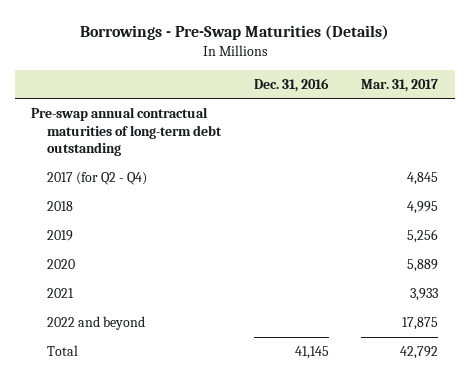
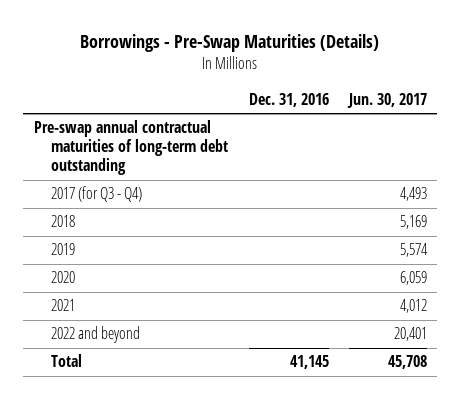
[361,78,439,92] Mar. 31, 2017 -> none
none -> [347,92,428,108] Jun. 30, 2017
[47,171,148,185] 2017 (for Q2 - Q4) -> [51,186,143,203] 2017 (for Q3 - Q4)

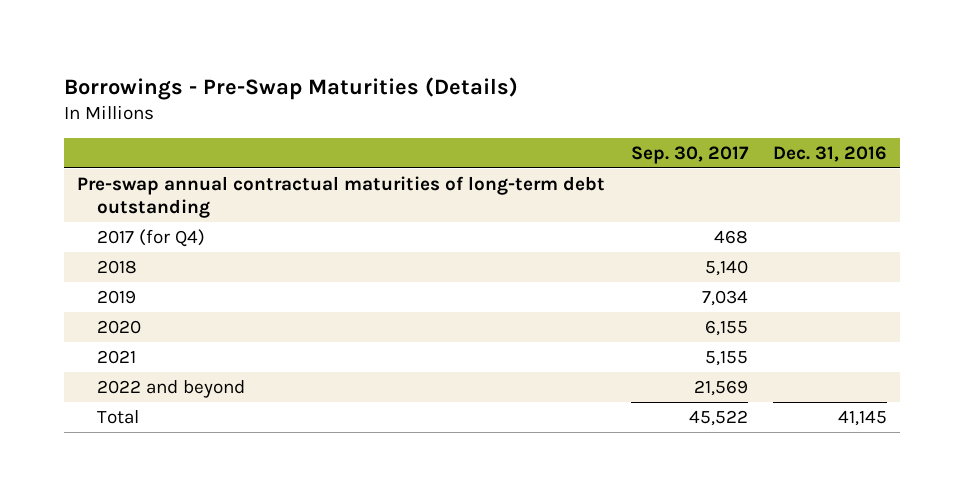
[347,92,428,108] Jun. 30, 2017 -> none
none -> [630,146,749,165] Sep. 30, 2017
[51,186,143,203] 2017 (for Q3 - Q4) -> [96,228,205,247] 2017 (for Q4)

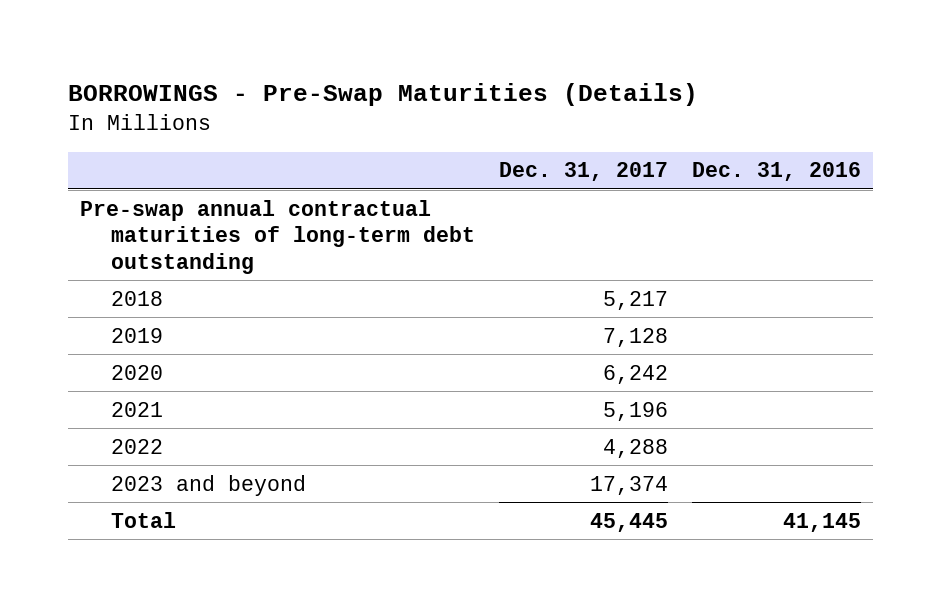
[64,76,519,100] Borrowings - Pre-Swap Maturities (Details) -> [68,83,699,107] BORROWINGS - Pre-Swap Maturities (Details)
[630,146,749,165] Sep. 30, 2017 -> none
none -> [499,162,669,182] Dec. 31, 2017
[96,228,205,247] 2017 (for Q4) -> none
none -> [111,438,164,454] 2022
[96,379,245,398] 2022 and beyond -> [111,474,307,496] 2023 and beyond

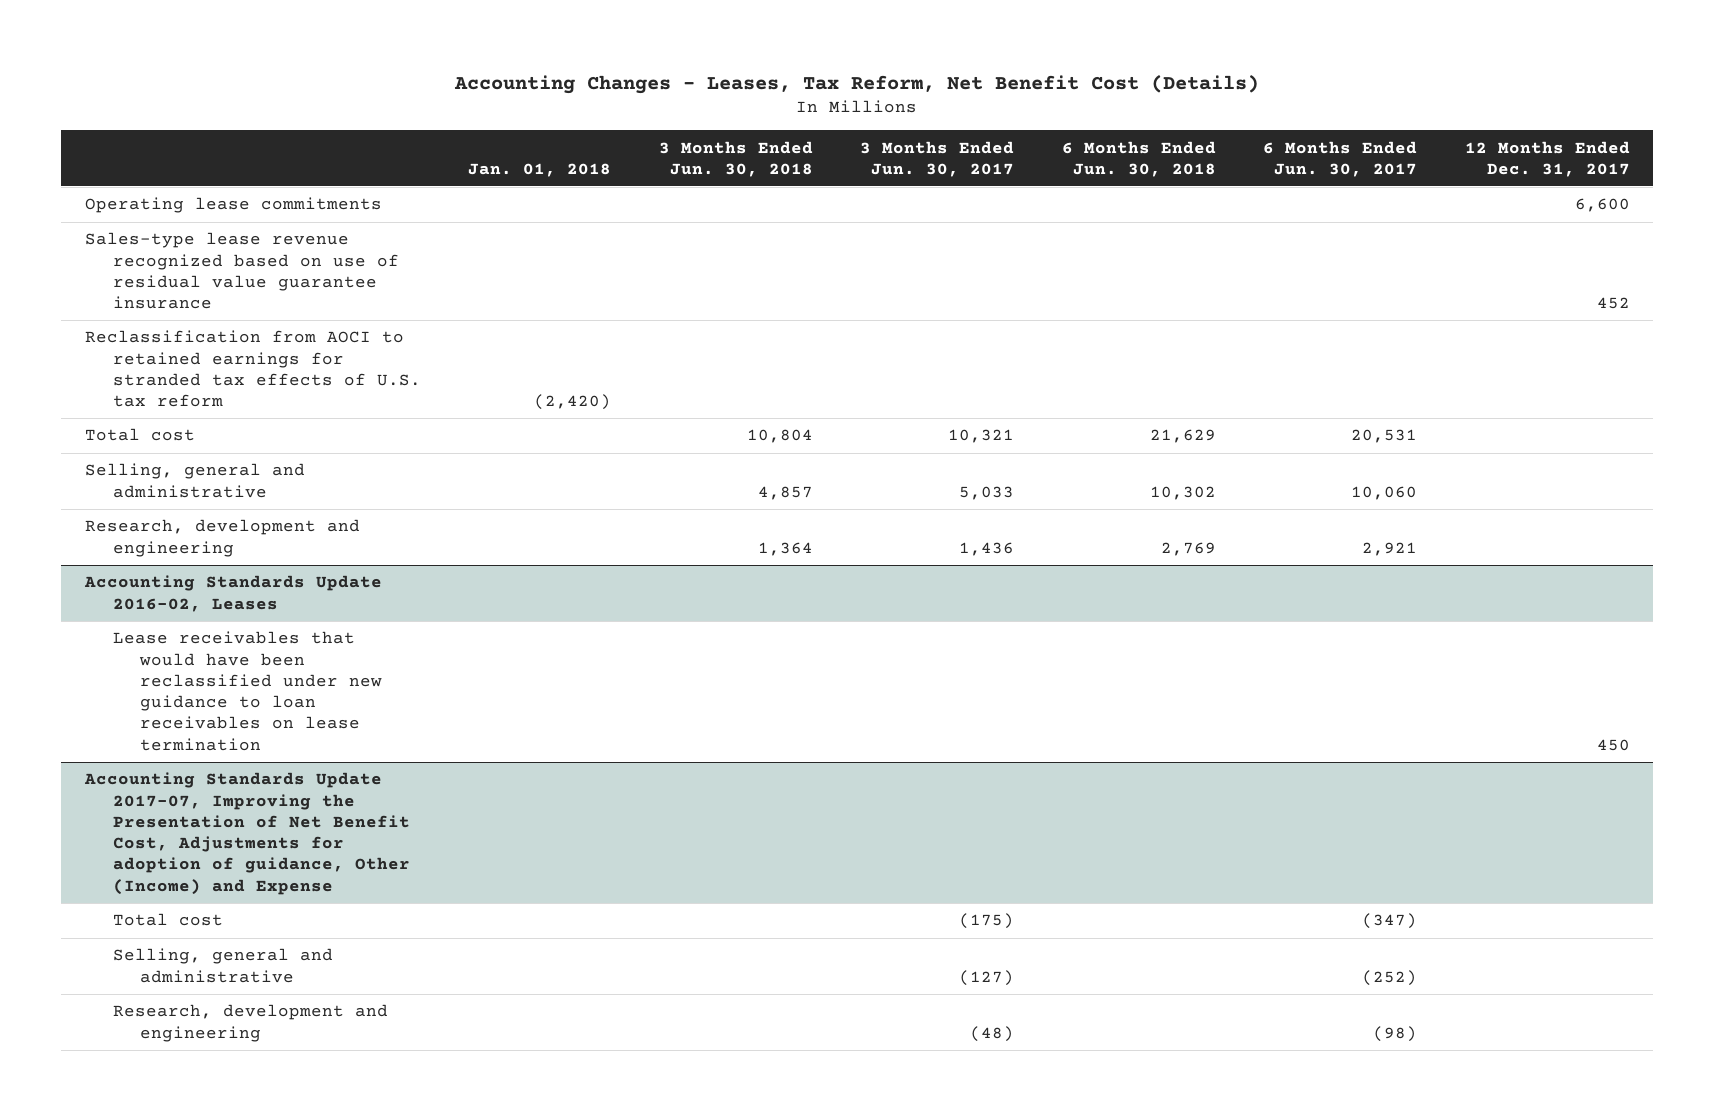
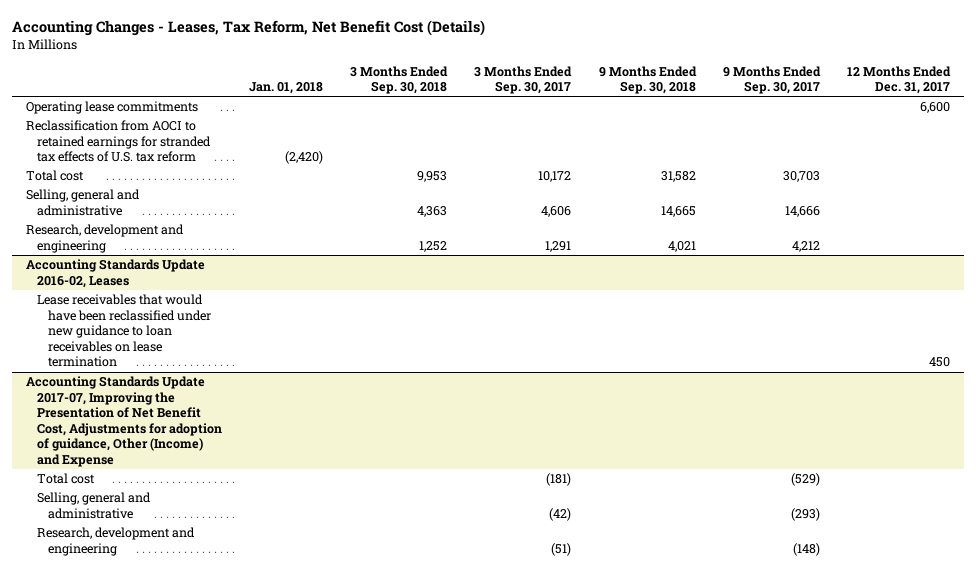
[658,140,813,177] 3 Months Ended Jun. 30, 2018 -> none
[860,140,1015,177] 3 Months Ended Jun. 30, 2017 -> none
[1061,140,1216,177] 6 Months Ended Jun. 30, 2018 -> none
[1263,140,1418,177] 6 Months Ended Jun. 30, 2017 -> none
none -> [350,65,449,95] 3 Months Ended Sep. 30, 2018
none -> [474,65,573,95] 3 Months Ended Sep. 30, 2017
none -> [598,65,697,95] 9 Months Ended Sep. 30, 2018
none -> [722,65,821,95] 9 Months Ended Sep. 30, 2017
[84,232,399,310] Sales-type lease revenue recognized based on use of residual value guarantee insurance -> none

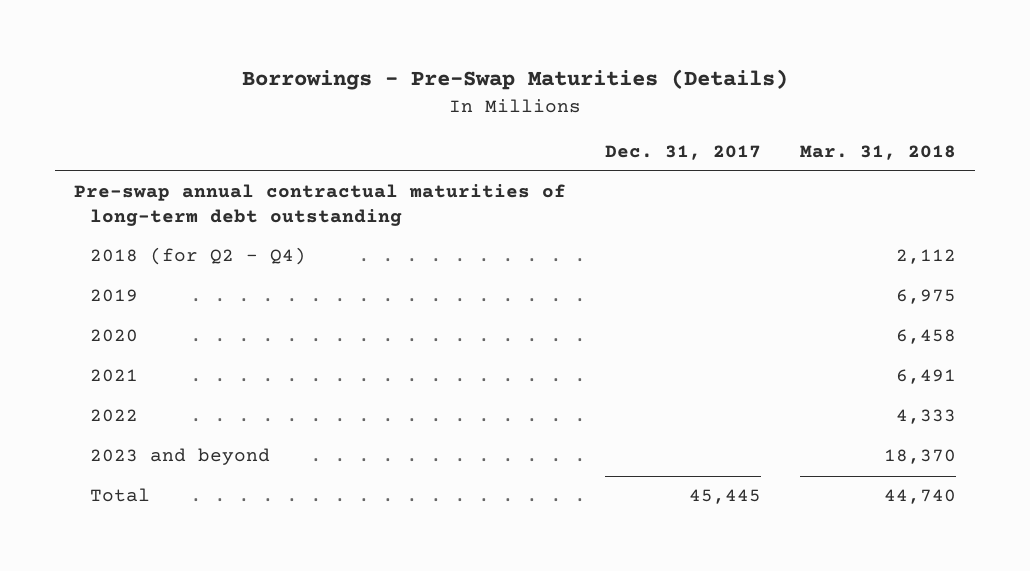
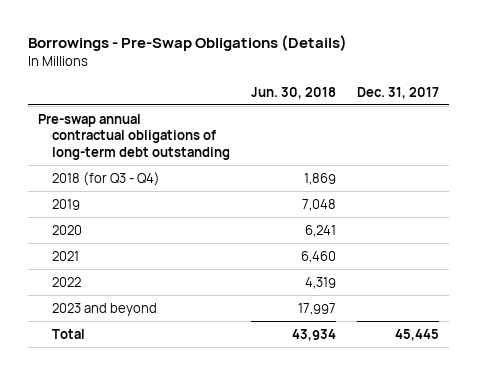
[242,69,789,91] Borrowings - Pre-Swap Maturities (Details) -> [27,35,347,52] Borrowings - Pre-Swap Obligations (Details)
[800,144,957,160] Mar. 31, 2018 -> none
none -> [251,86,337,99] Jun. 30, 2018
[74,184,567,226] Pre-swap annual contractual maturities of long-term debt outstanding -> [38,113,231,161] Pre-swap annual contractual obligations of long-term debt outstanding
[89,247,306,266] 2018 (for Q2 - Q4) -> [52,171,161,186] 2018 (for Q3 - Q4)

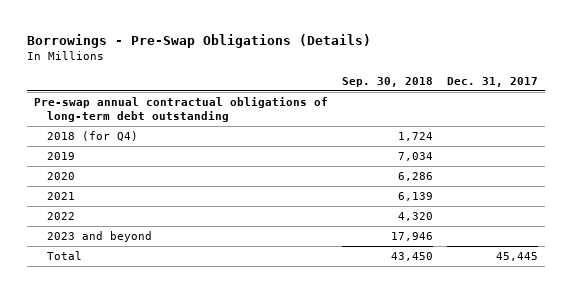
[251,86,337,99] Jun. 30, 2018 -> none
none -> [342,76,434,87] Sep. 30, 2018
[52,171,161,186] 2018 (for Q3 - Q4) -> [47,130,139,141] 2018 (for Q4)

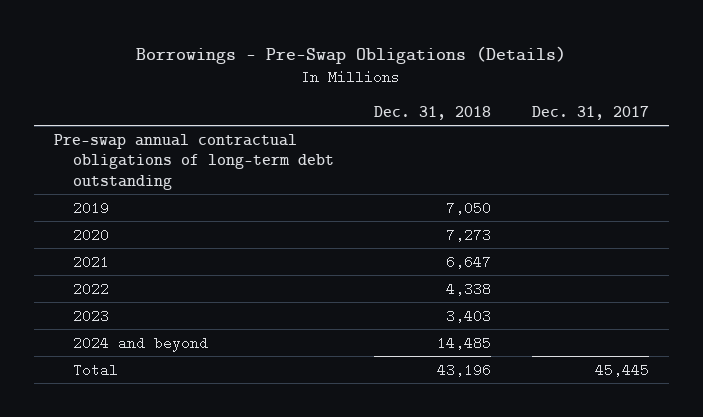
[342,76,434,87] Sep. 30, 2018 -> none
none -> [374,105,492,120] Dec. 31, 2018
[47,130,139,141] 2018 (for Q4) -> none
none -> [73,308,110,323] 2023
[47,230,153,242] 2023 and beyond -> [73,335,209,352] 2024 and beyond

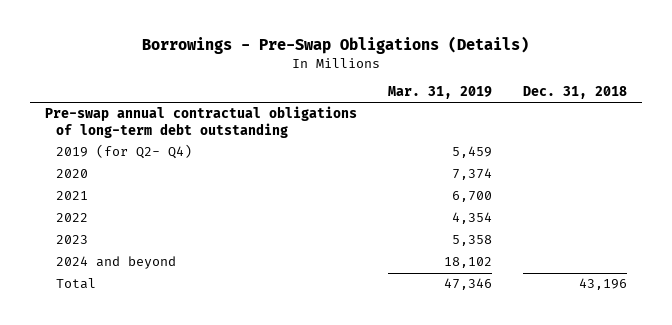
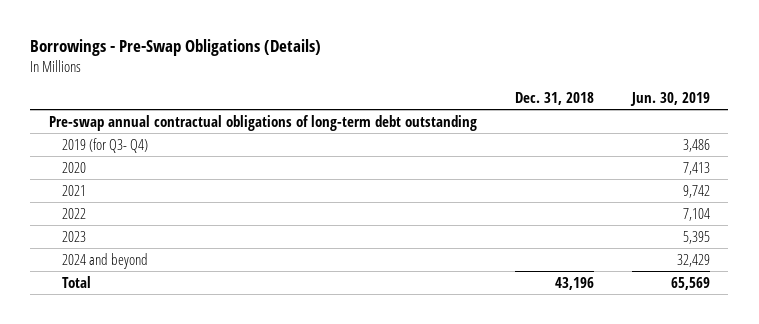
[387,86,492,100] Mar. 31, 2019 -> none
none -> [629,91,710,106] Jun. 30, 2019
[56,144,193,160] 2019 (for Q2- Q4) -> [61,137,148,153] 2019 (for Q3- Q4)

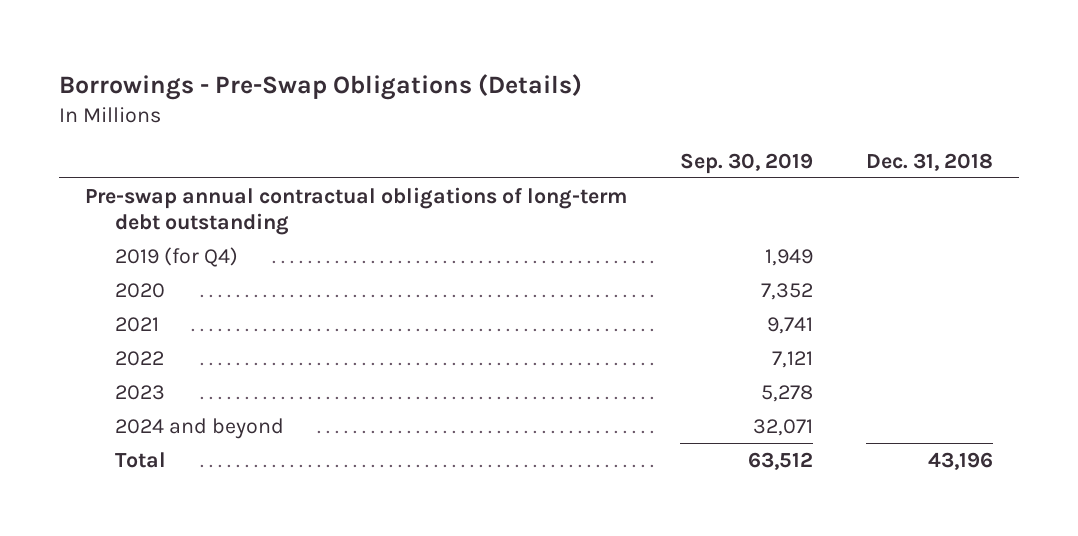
[629,91,710,106] Jun. 30, 2019 -> none
none -> [679,152,813,174] Sep. 30, 2019
[61,137,148,153] 2019 (for Q3- Q4) -> [114,247,238,268] 2019 (for Q4)

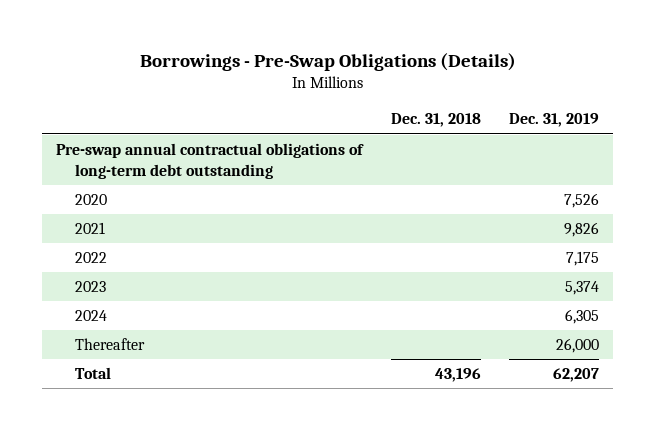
[679,152,813,174] Sep. 30, 2019 -> none
none -> [509,113,600,128] Dec. 31, 2019
[114,247,238,268] 2019 (for Q4) -> none
none -> [74,310,107,322] 2024
[114,418,284,440] 2024 and beyond -> [74,338,145,351] Thereafter

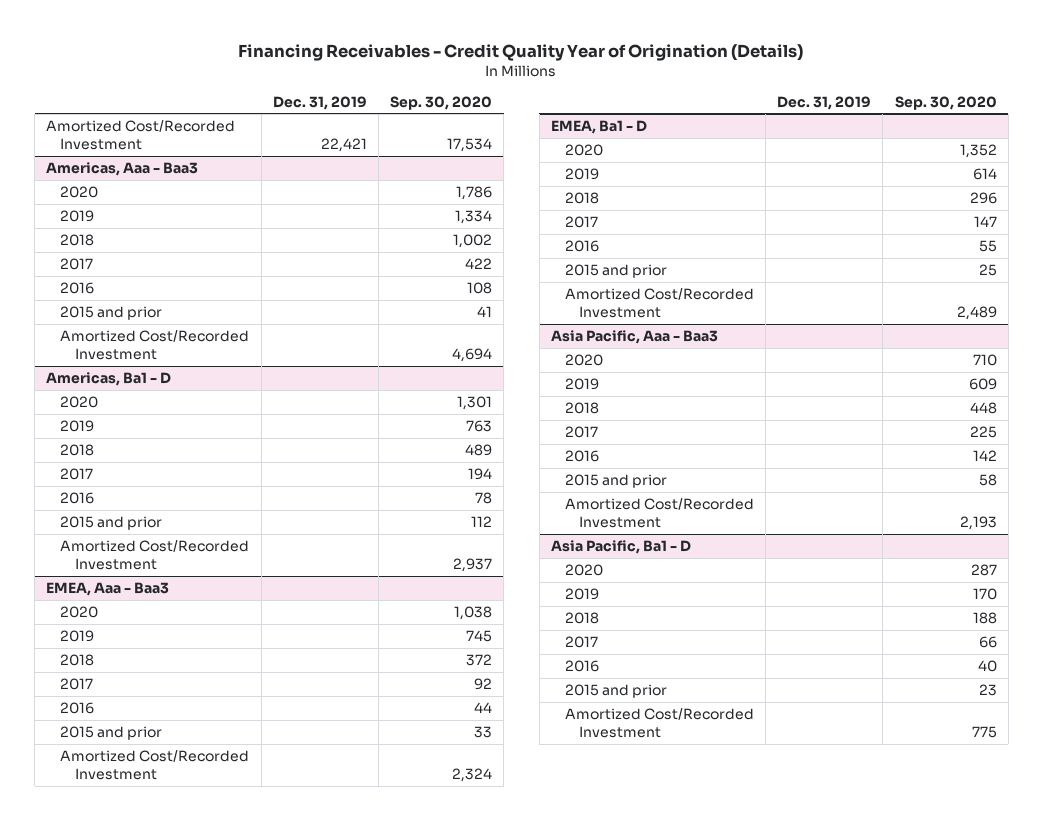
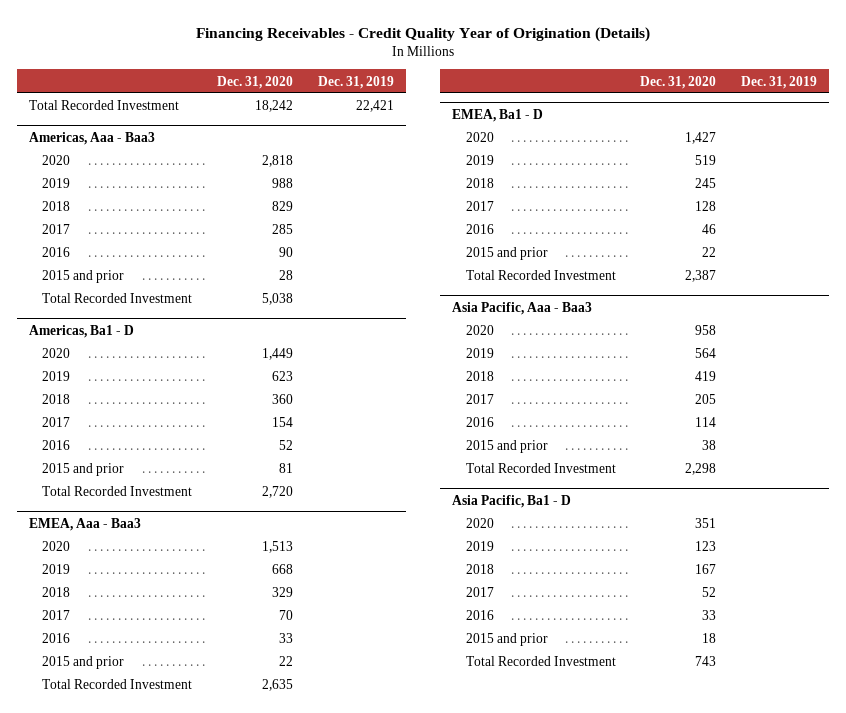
[390,95,493,110] Sep. 30, 2020 -> none
none -> [217,75,294,89] Dec. 31, 2020
[46,120,236,151] Amortized Cost/Recorded Investment -> [28,100,179,111] Total Recorded Investment
[60,330,250,361] Amortized Cost/Recorded Investment -> [42,293,193,304] Total Recorded Investment
[60,540,250,571] Amortized Cost/Recorded Investment -> [42,486,193,497] Total Recorded Investment
[60,750,250,781] Amortized Cost/Recorded Investment -> [42,679,193,690] Total Recorded Investment
[564,288,754,319] Amortized Cost/Recorded Investment -> [465,270,616,281] Total Recorded Investment
[564,498,754,529] Amortized Cost/Recorded Investment -> [465,463,616,474] Total Recorded Investment
[564,708,754,739] Amortized Cost/Recorded Investment -> [465,656,616,667] Total Recorded Investment

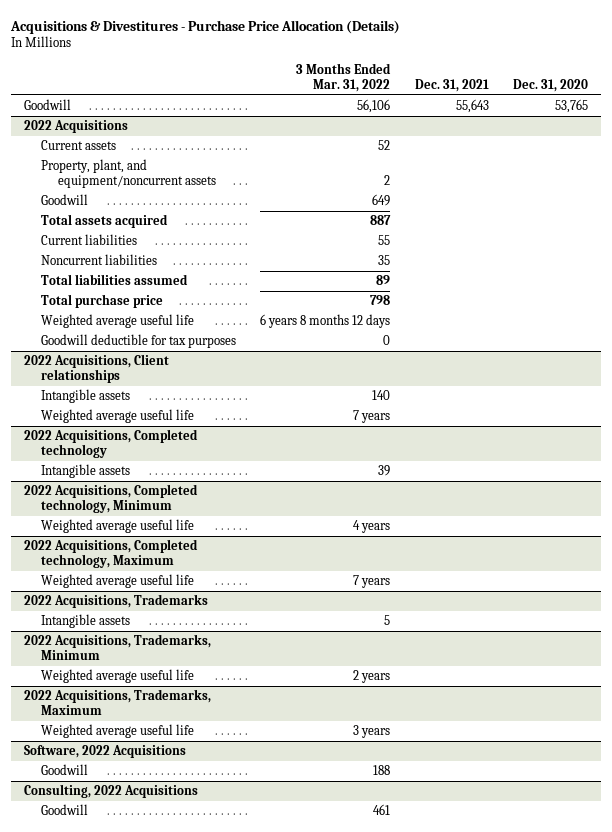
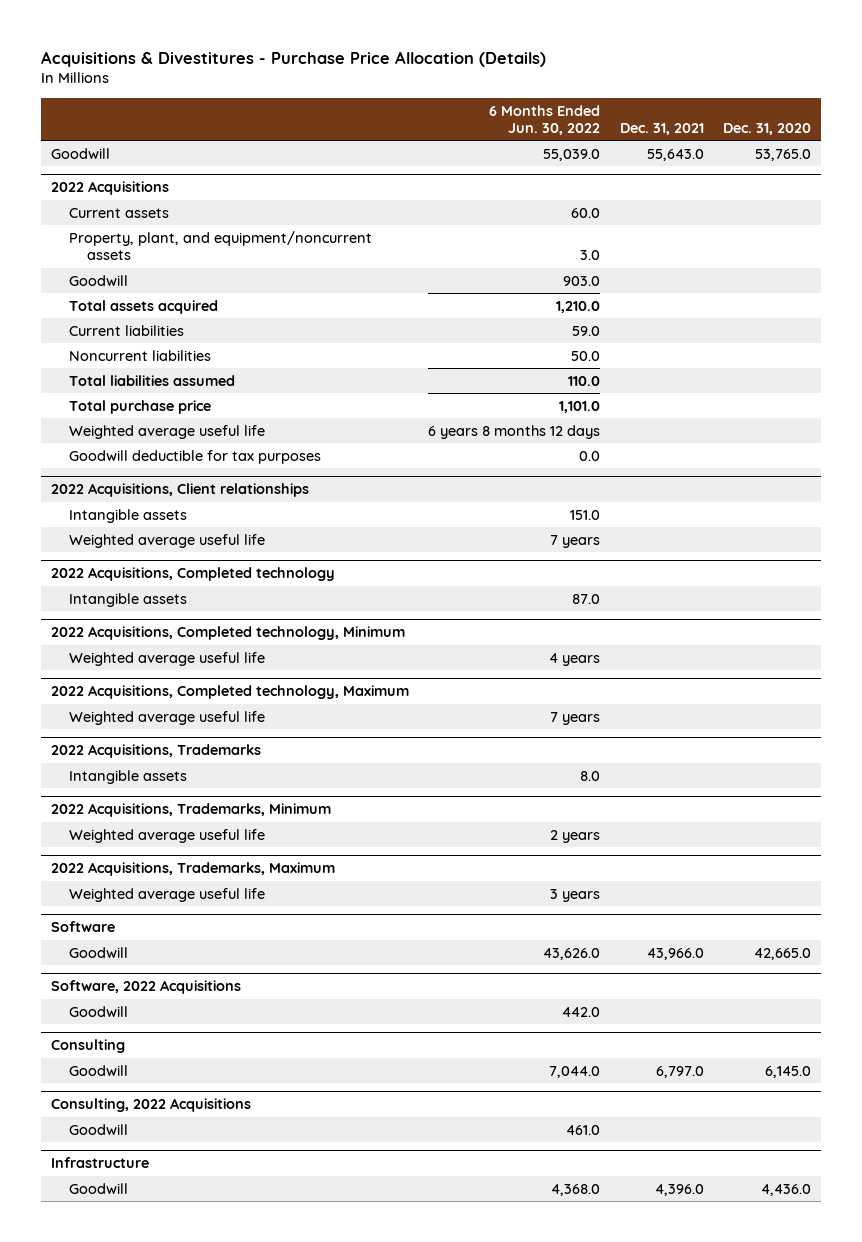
[296,63,392,92] 3 Months Ended Mar. 31, 2022 -> none
none -> [489,104,601,135] 6 Months Ended Jun. 30, 2022
[455,99,489,114] 55,643 -> [646,148,704,161] 55,643.0
[555,99,589,114] 53,765 -> [755,148,812,161] 53,765.0
none -> [51,921,116,933] Software
none -> [69,946,129,958] Goodwill
none -> [51,1039,126,1054] Consulting
none -> [69,1064,129,1076] Goodwill
none -> [51,1157,150,1169] Infrastructure
none -> [69,1182,129,1194] Goodwill

